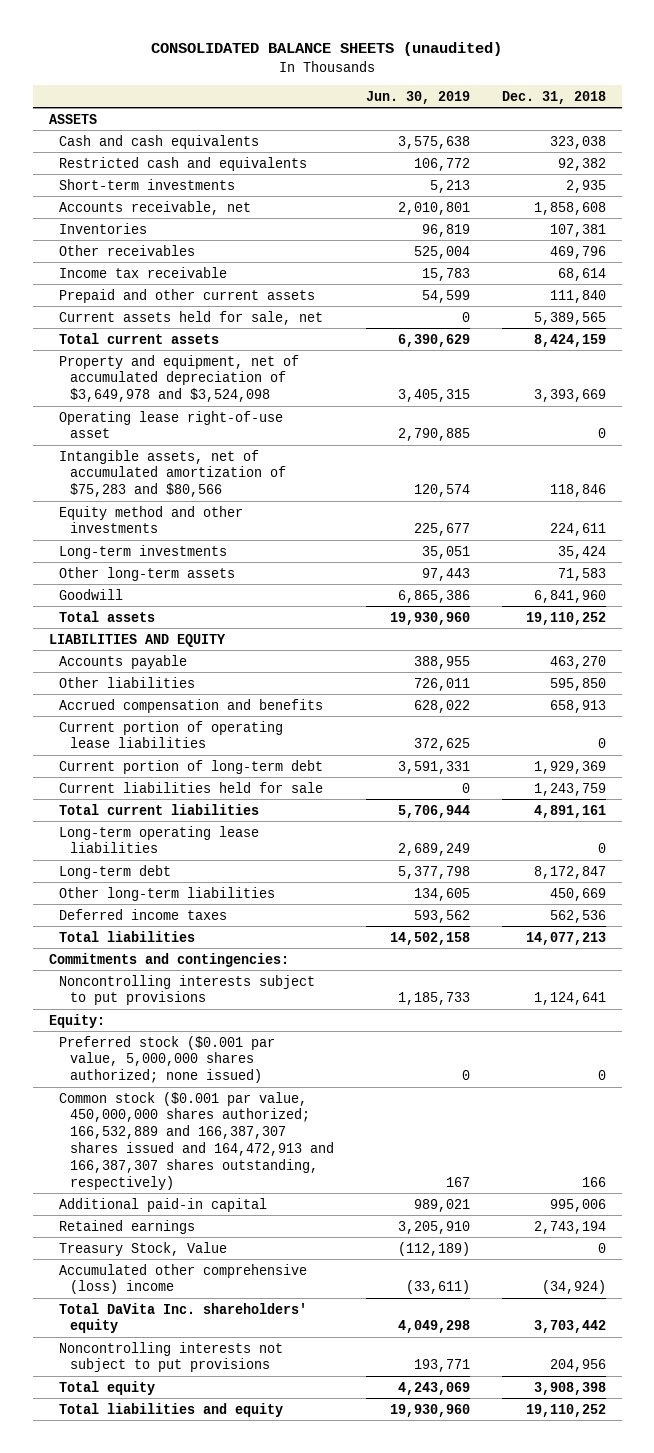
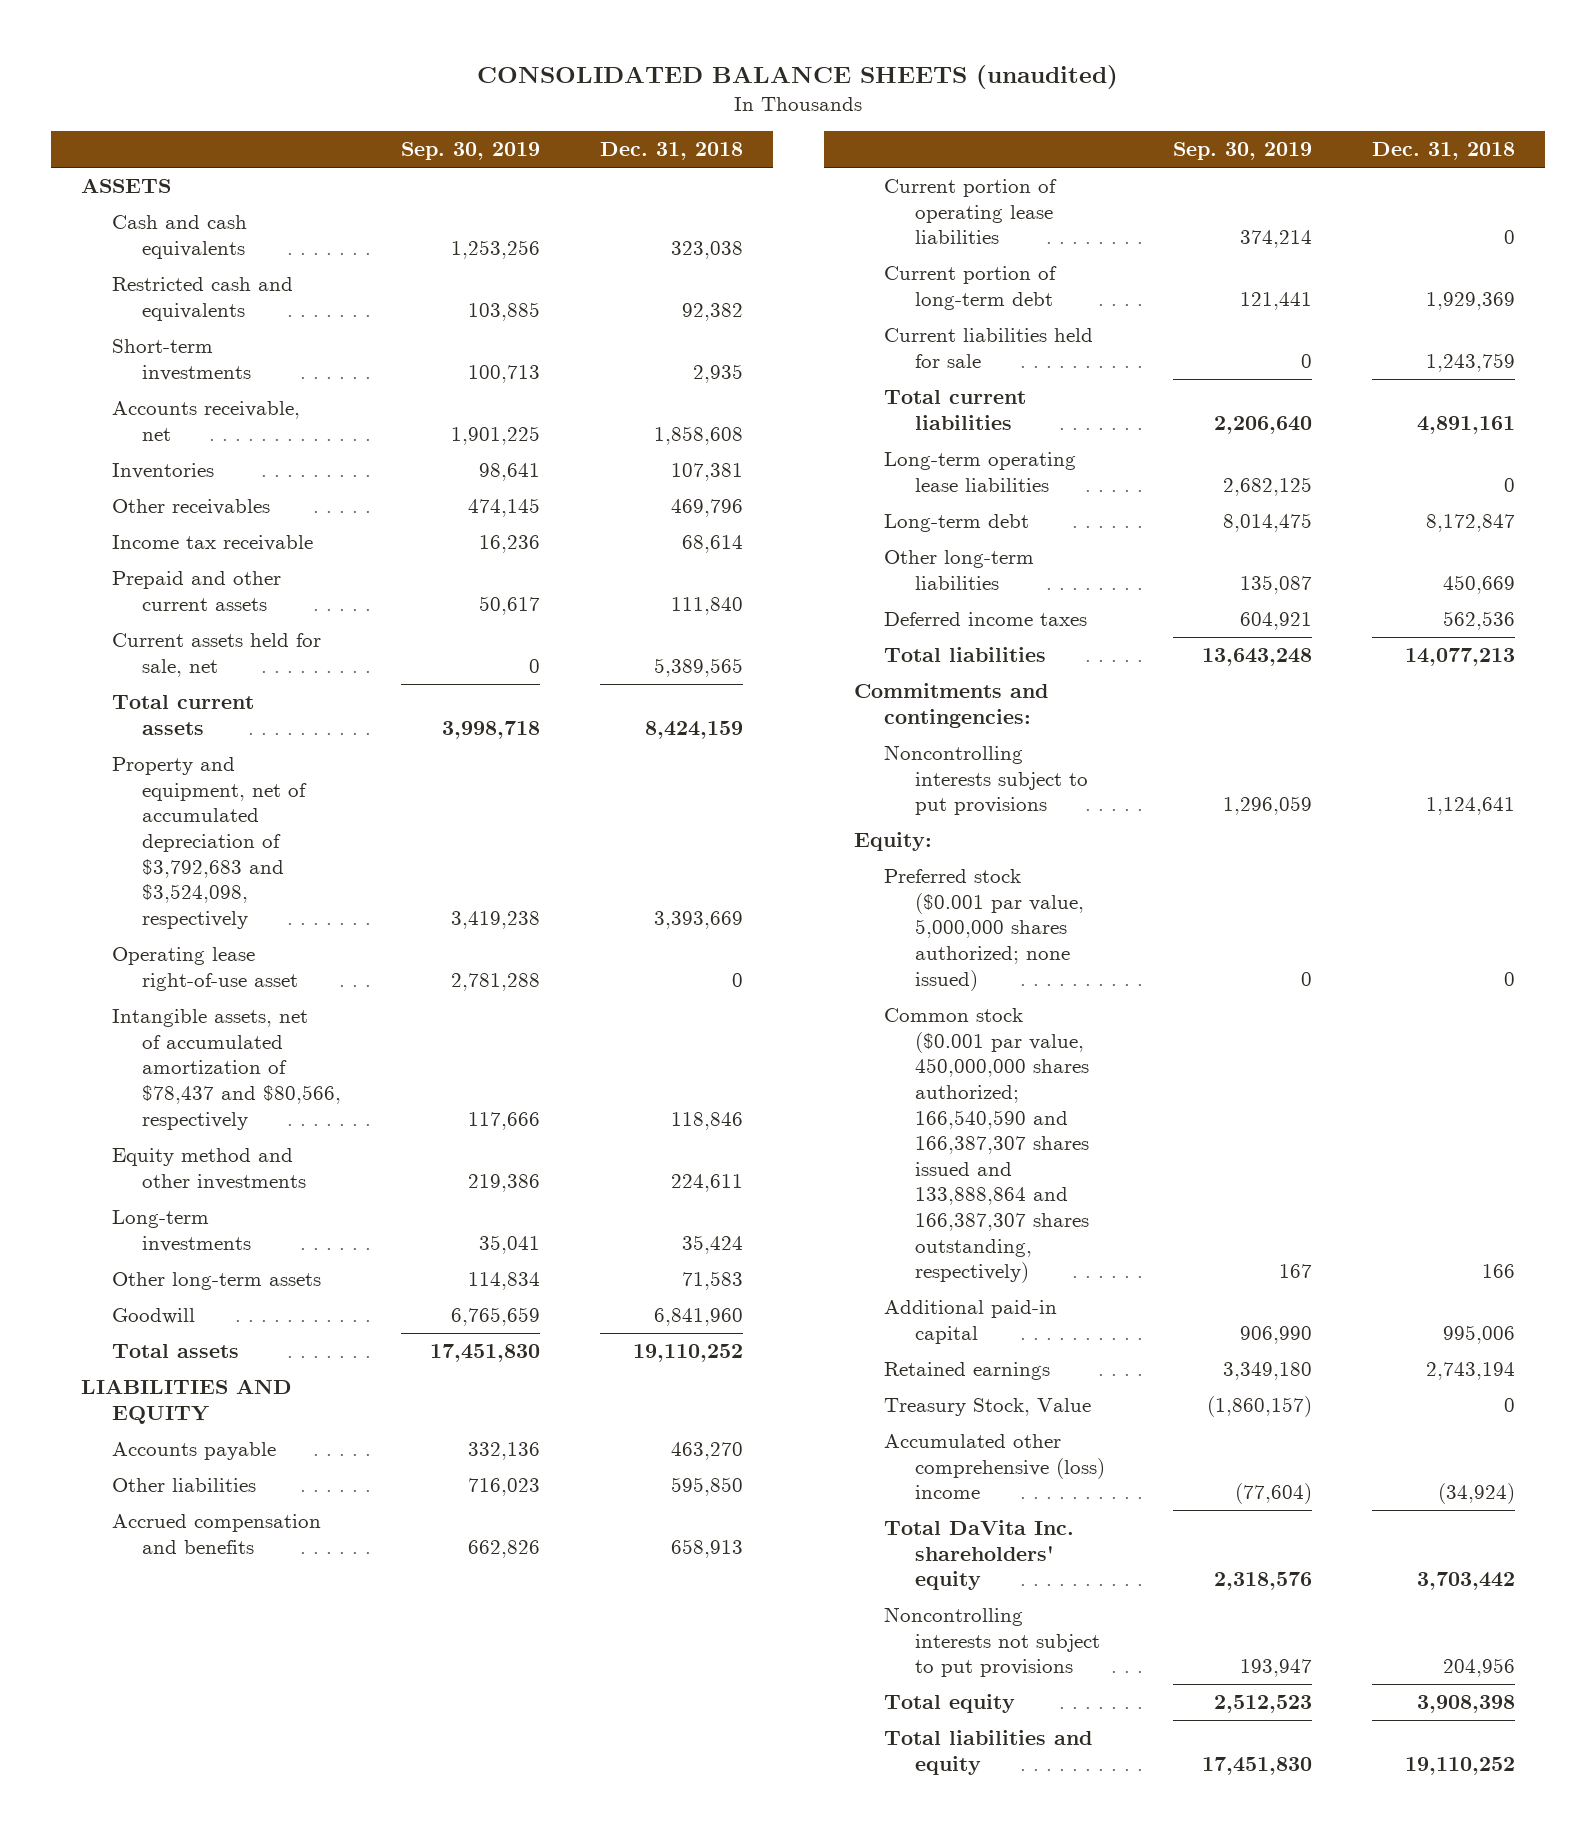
[365,90,470,104] Jun. 30, 2019 -> none
none -> [401,142,541,161] Sep. 30, 2019
[59,354,300,403] Property and equipment, net of accumulated depreciation of $3,649,978 and $3,524,098 -> [111,757,308,929] Property and equipment, net of accumulated depreciation of $3,792,683 and $3,524,098, respectively
[59,449,286,498] Intangible assets, net of accumulated amortization of $75,283 and $80,566 -> [111,1009,342,1130] Intangible assets, net of accumulated amortization of $78,437 and $80,566, respectively
[59,1091,334,1190] Common stock ($0.001 par value, 450,000,000 shares authorized; 166,532,889 and 166,387,307 shares issued and 164,472,913 and 166,387,307 shares outstanding, respectively) -> [884,1008,1089,1284] Common stock ($0.001 par value, 450,000,000 shares authorized; 166,540,590 and 166,387,307 shares issued and 133,888,864 and 166,387,307 shares outstanding, respectively)

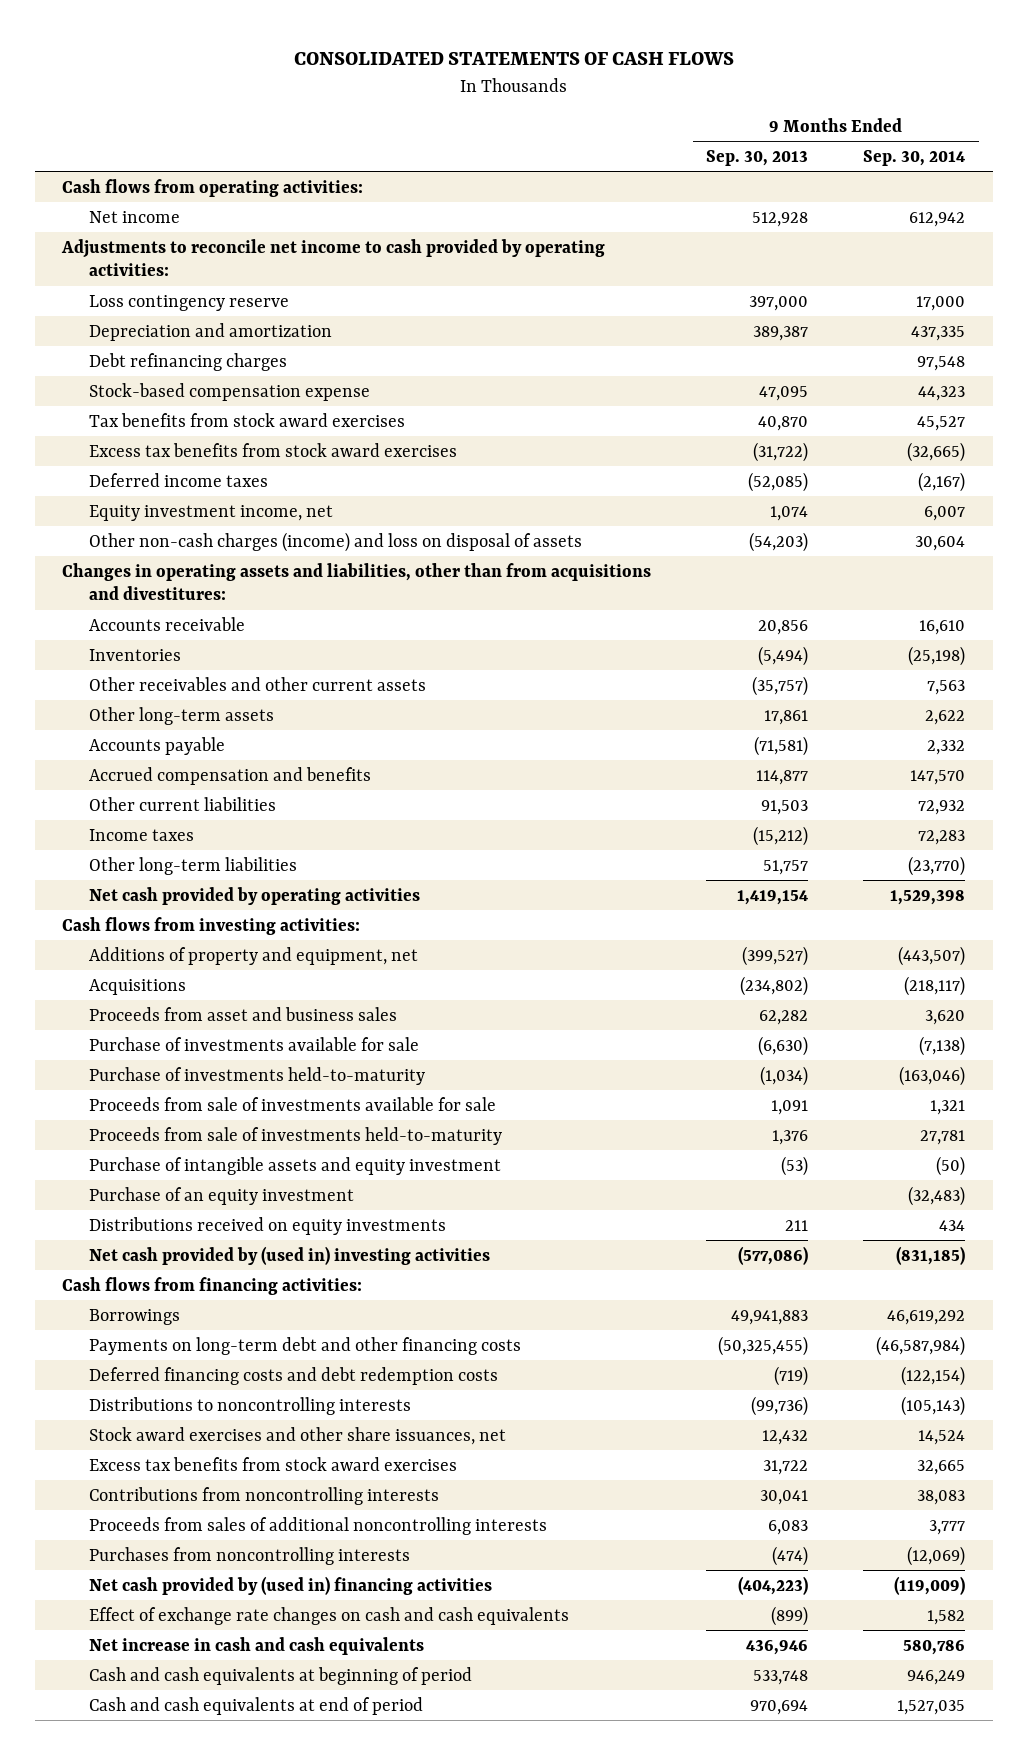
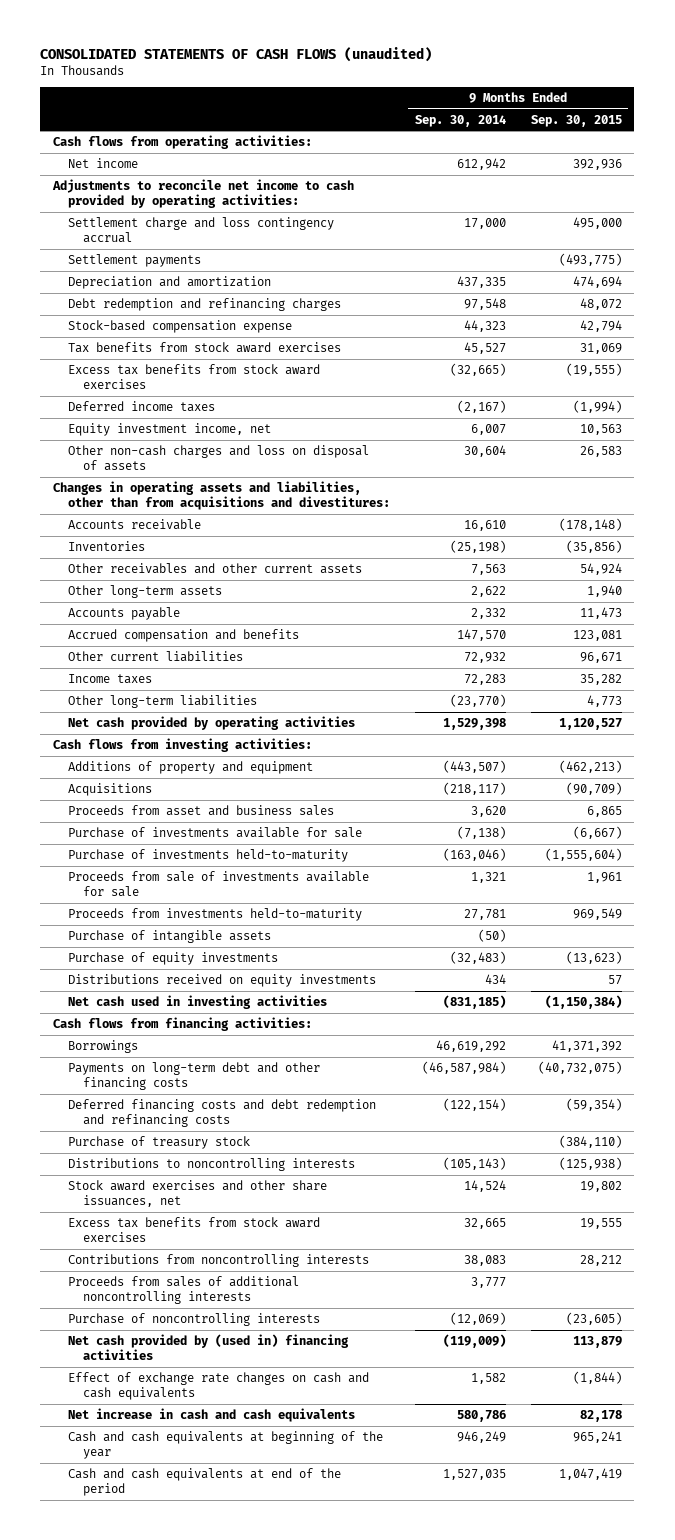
[293,52,734,66] CONSOLIDATED STATEMENTS OF CASH FLOWS -> [40,46,433,62] CONSOLIDATED STATEMENTS OF CASH FLOWS (unaudited)
[706,149,809,166] Sep. 30, 2013 -> none
none -> [530,114,622,127] Sep. 30, 2015
[89,294,290,311] Loss contingency reserve -> [67,217,334,244] Settlement charge and loss contingency accrual
none -> [67,254,201,268] Settlement payments
[89,352,288,371] Debt refinancing charges -> [67,298,341,312] Debt redemption and refinancing charges
[89,531,583,552] Other non-cash charges (income) and loss on disposal of assets -> [67,445,369,472] Other non-cash charges and loss on disposal of assets
[89,946,419,965] Additions of property and equipment, net -> [67,761,313,775] Additions of property and equipment
[89,1126,503,1145] Proceeds from sale of investments held-to-maturity -> [67,908,362,922] Proceeds from investments held-to-maturity
[89,1156,502,1175] Purchase of intangible assets and equity investment -> [67,930,271,944] Purchase of intangible assets
[89,1186,355,1205] Purchase of an equity investment -> [67,952,278,966] Purchase of equity investments
[89,1245,491,1265] Net cash provided by (used in) investing activities -> [67,995,327,1010] Net cash used in investing activities
[89,1366,499,1385] Deferred financing costs and debt redemption costs -> [67,1099,376,1128] Deferred financing costs and debt redemption and refinancing costs
none -> [67,1136,250,1150] Purchase of treasury stock
[89,1546,411,1565] Purchases from noncontrolling interests -> [67,1313,320,1327] Purchase of noncontrolling interests
[89,1666,473,1685] Cash and cash equivalents at beginning of period -> [67,1431,383,1460] Cash and cash equivalents at beginning of the year
[89,1696,424,1715] Cash and cash equivalents at end of period -> [67,1468,341,1497] Cash and cash equivalents at end of the period

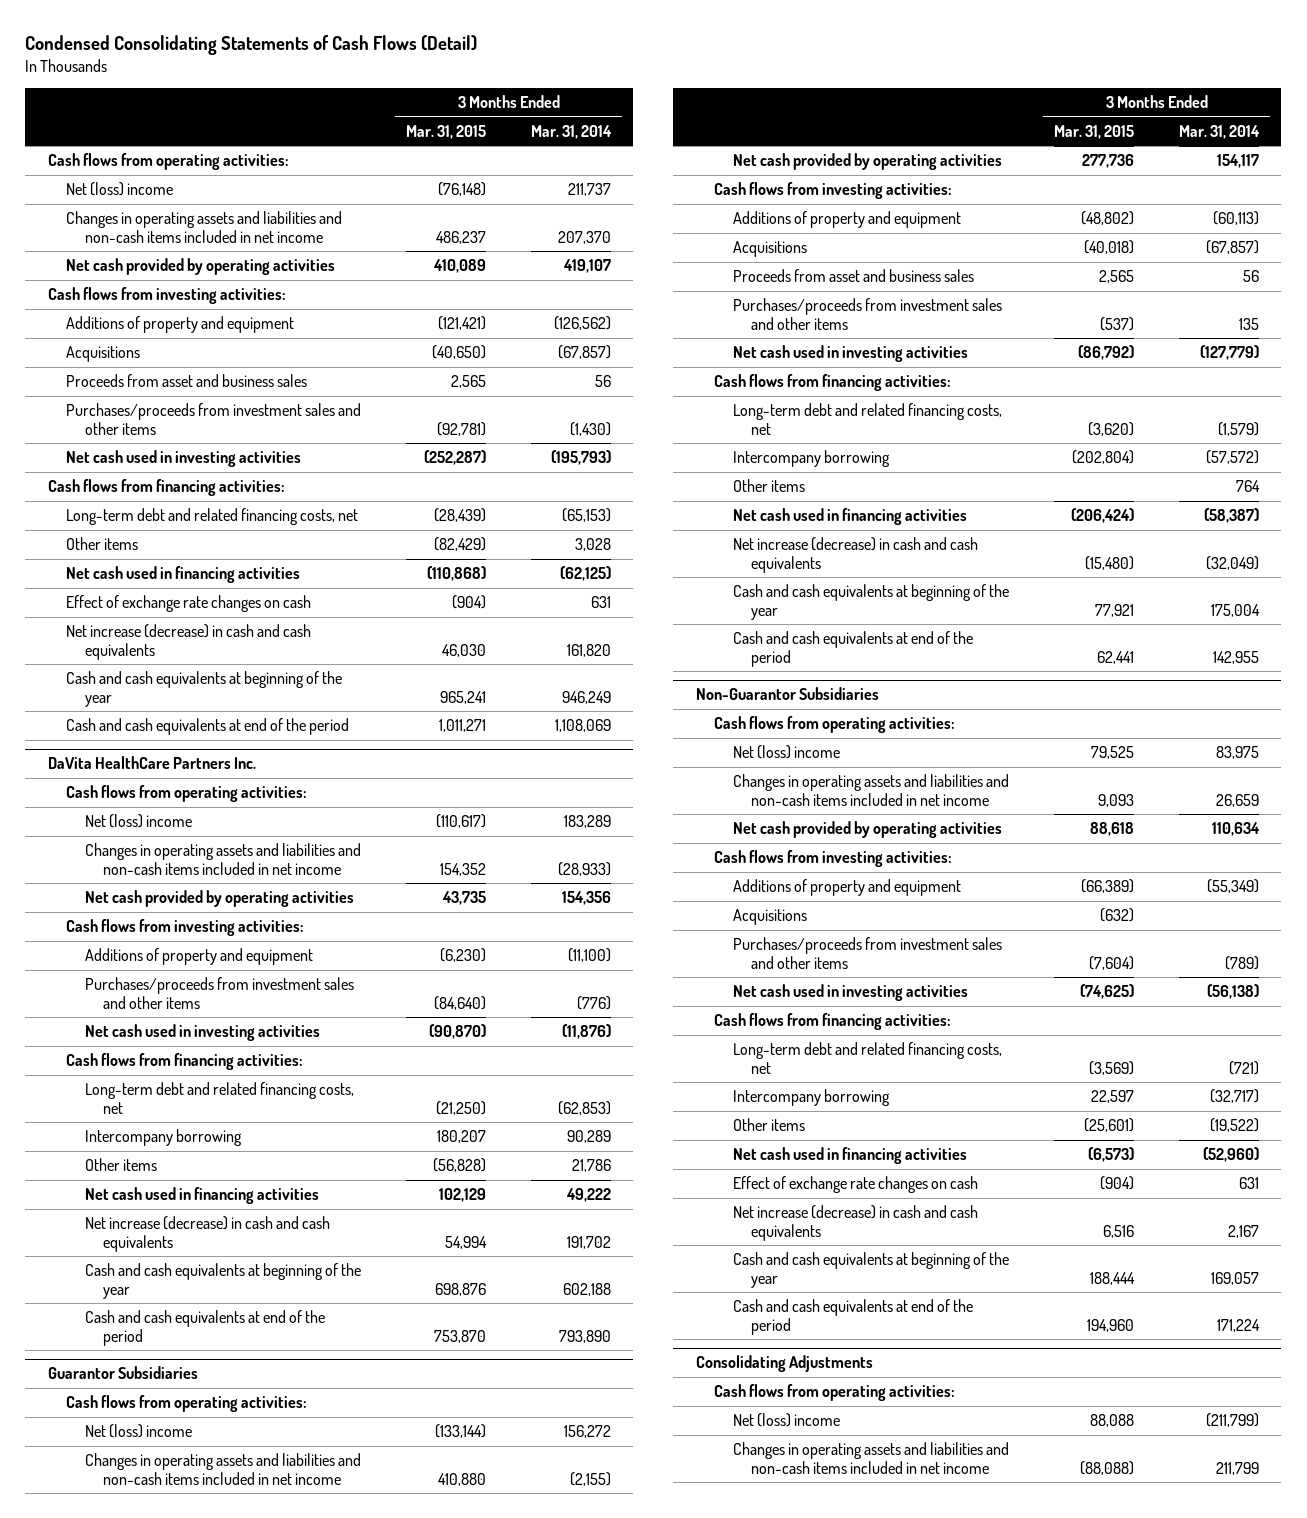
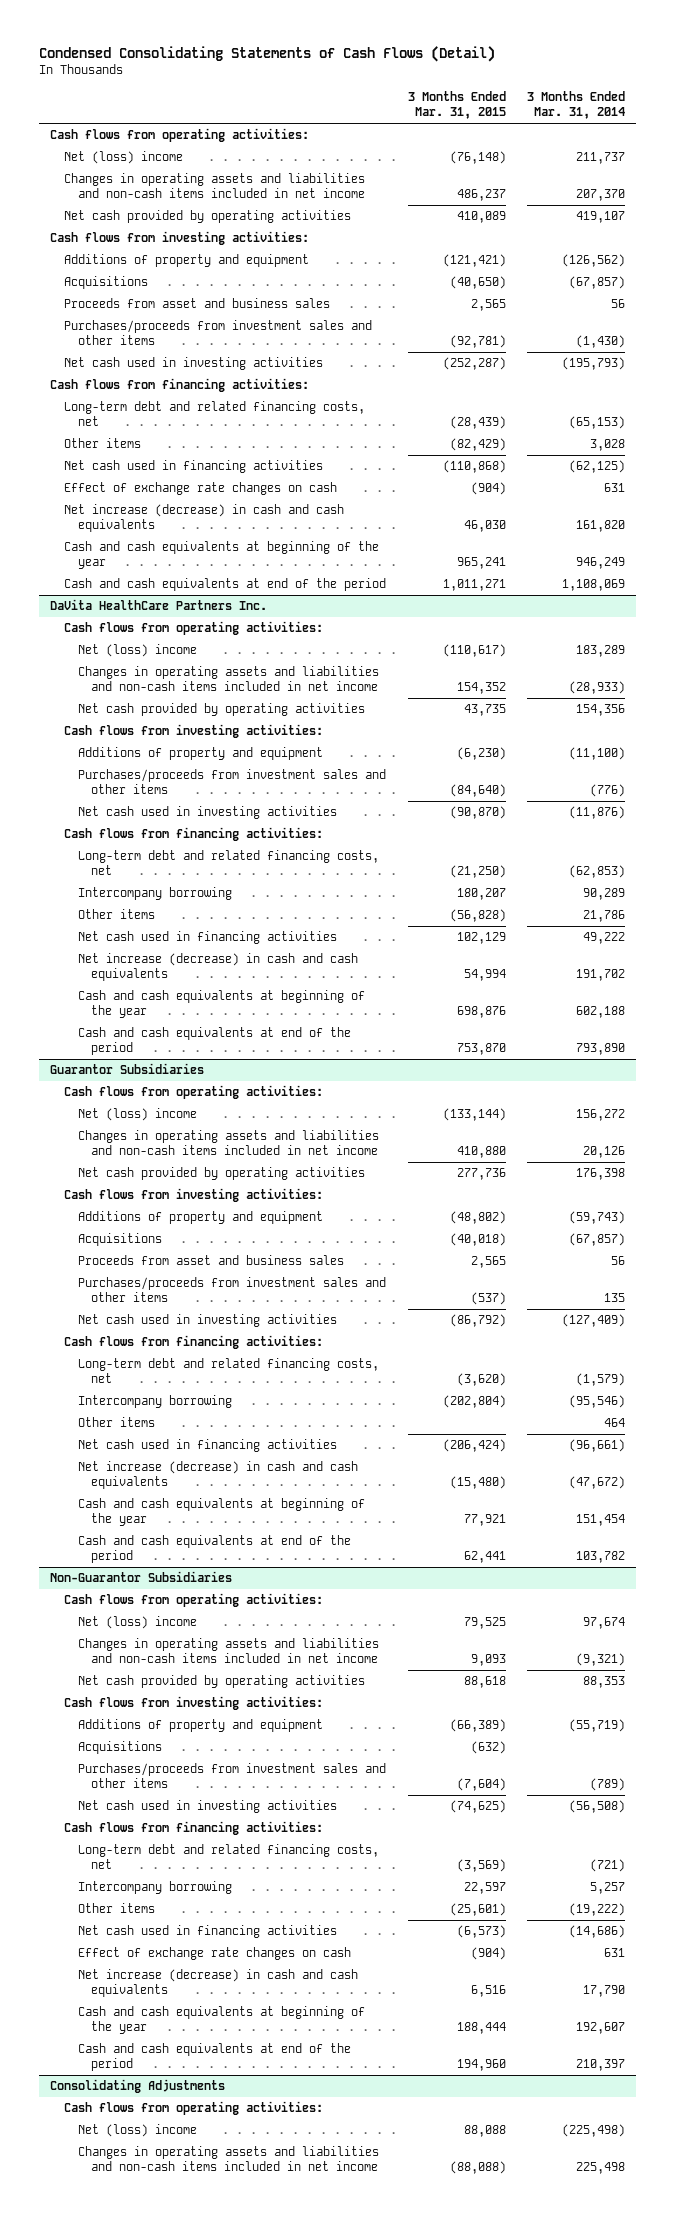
[570,1471,612,1486] (2,155) -> [583,1146,626,1159] 20,126
[1217,154,1260,169] 154,117 -> [576,1168,626,1181] 176,398
[1213,211,1260,226] (60,113) -> [569,1211,626,1225] (59,743)
[1200,345,1260,361] (127,779) -> [562,1314,626,1328] (127,409)
[1206,450,1260,465] (57,572) -> [569,1395,626,1409] (95,546)
[1236,480,1261,493] 764 -> [604,1418,626,1428] 464
[1204,508,1260,524] (58,387) -> [569,1439,626,1453] (96,661)
[1206,555,1260,570] (32,049) -> [569,1476,626,1490] (47,672)
[1211,603,1261,617] 175,004 -> [576,1514,626,1527] 151,454
[1213,650,1260,664] 142,955 -> [576,1551,626,1564] 103,782
[1216,746,1260,760] 83,975 -> [583,1617,626,1630] 97,674
[1216,793,1260,807] 26,659 -> [576,1653,626,1667] (9,321)
[1212,822,1261,837] 110,634 -> [583,1676,626,1689] 88,353
[1207,879,1260,894] (55,349) -> [569,1719,626,1733] (55,719)
[1207,984,1260,1000] (56,138) -> [569,1800,626,1814] (56,508)
[1210,1089,1260,1104] (32,717) -> [590,1882,626,1895] 5,257
[1210,1118,1260,1133] (19,522) -> [569,1903,626,1917] (19,222)
[1203,1147,1260,1163] (52,960) -> [569,1925,626,1939] (14,686)
[1228,1224,1260,1238] 2,167 -> [583,1985,626,1998] 17,790
[1211,1271,1260,1285] 169,057 -> [576,2022,626,2035] 192,607
[1217,1318,1261,1332] 171,224 -> [576,2059,626,2072] 210,397
[1206,1413,1260,1428] (211,799) -> [562,2124,626,2138] (225,498)
[1216,1461,1260,1475] 211,799 -> [576,2162,626,2175] 225,498

